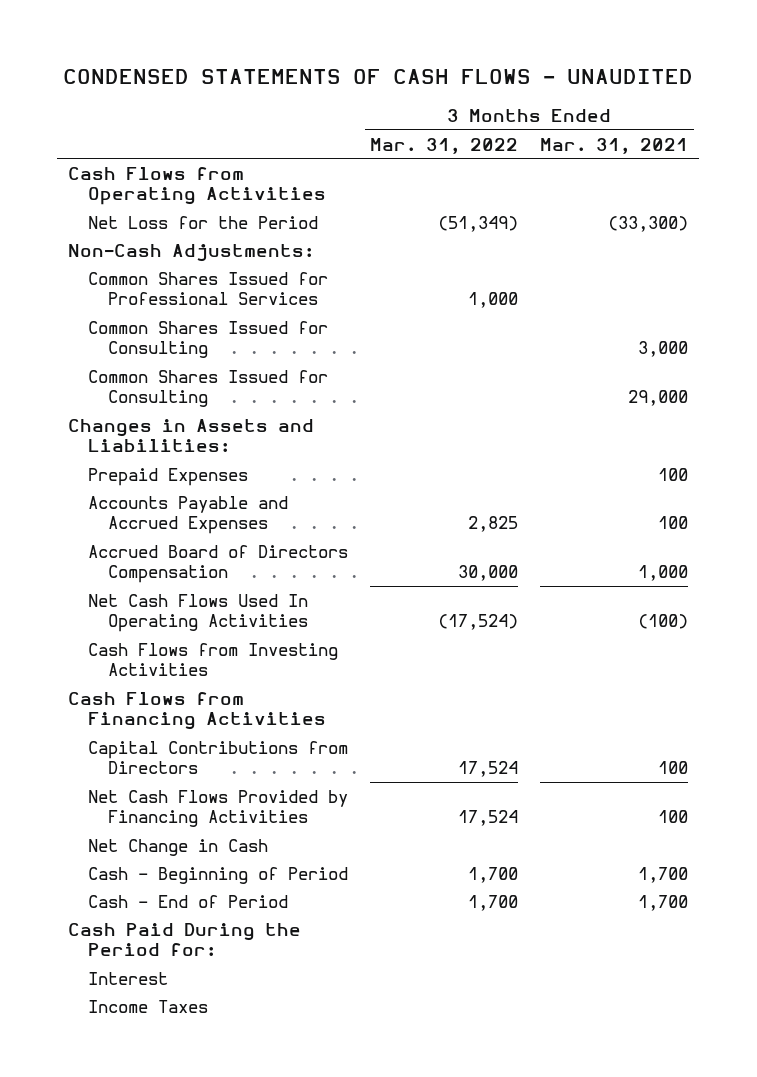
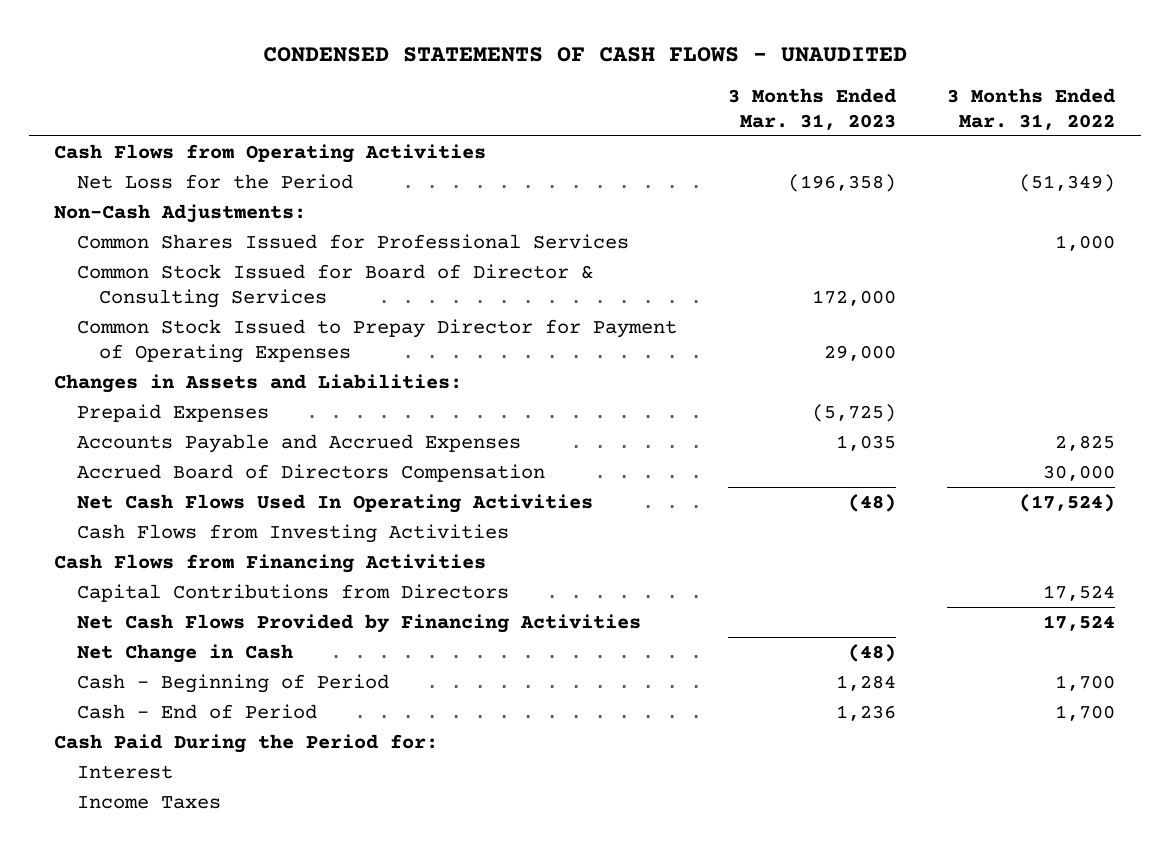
[540,137,689,154] Mar. 31, 2021 -> none
none -> [728,88,897,130] 3 Months Ended Mar. 31, 2023
[88,369,329,408] Common Shares Issued for Consulting -> none
[88,320,329,359] Common Shares Issued for Consulting -> [76,263,593,308] Common Stock Issued for Board of Director & Consulting Services
none -> [76,318,677,363] Common Stock Issued to Prepay Director for Payment of Operating Expenses

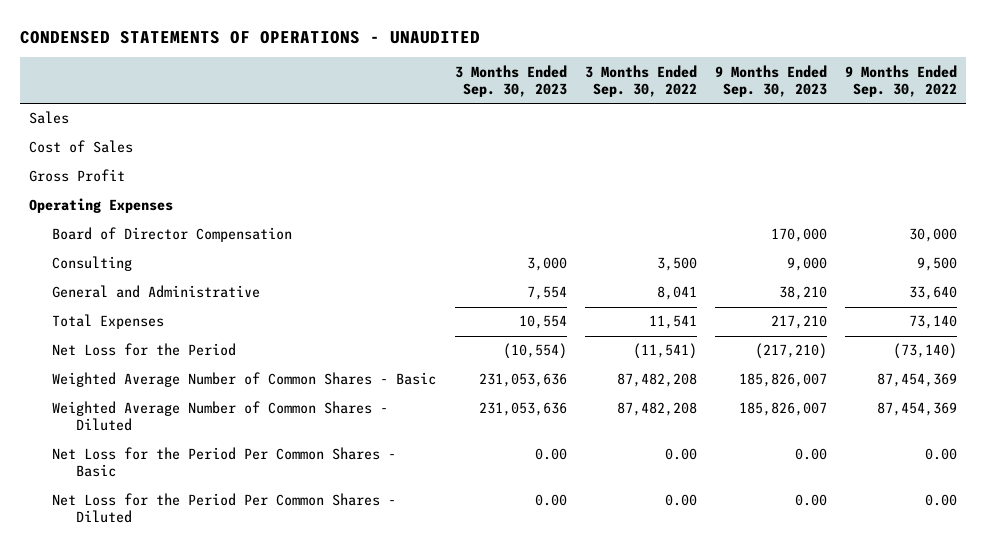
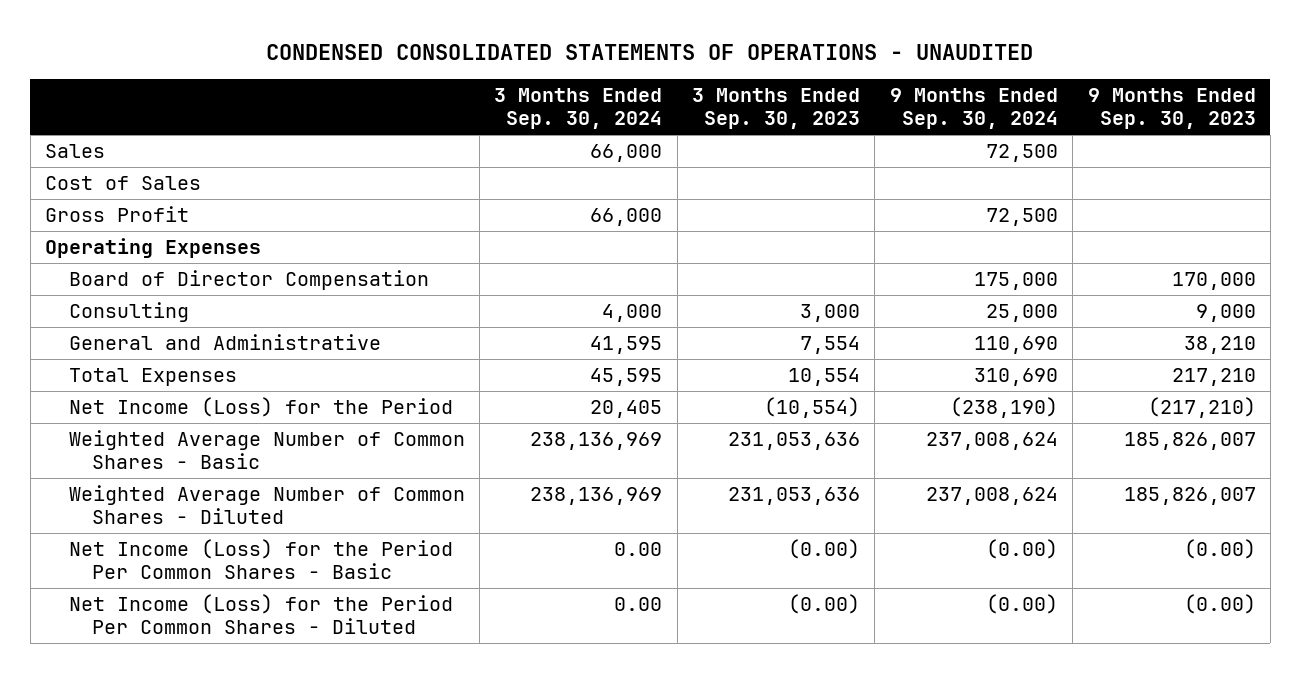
[19,30,480,44] CONDENSED STATEMENTS OF OPERATIONS - UNAUDITED -> [266,44,1034,61] CONDENSED CONSOLIDATED STATEMENTS OF OPERATIONS - UNAUDITED
[584,64,697,97] 3 Months Ended Sep. 30, 2022 -> none
[844,64,957,97] 9 Months Ended Sep. 30, 2022 -> none
none -> [494,88,663,130] 3 Months Ended Sep. 30, 2024
none -> [889,88,1058,130] 9 Months Ended Sep. 30, 2024
[52,343,237,357] Net Loss for the Period -> [68,396,453,417] Net Income (Loss) for the Period
[52,447,397,478] Net Loss for the Period Per Common Shares - Basic -> [68,538,453,580] Net Income (Loss) for the Period Per Common Shares - Basic
[534,448,567,461] 0.00 -> [788,538,861,559] (0.00)
[794,448,827,461] 0.00 -> [1183,538,1256,559] (0.00)
[52,493,397,524] Net Loss for the Period Per Common Shares - Diluted -> [68,593,453,635] Net Income (Loss) for the Period Per Common Shares - Diluted
[534,494,567,507] 0.00 -> [788,593,861,614] (0.00)
[794,494,827,507] 0.00 -> [1183,593,1256,614] (0.00)

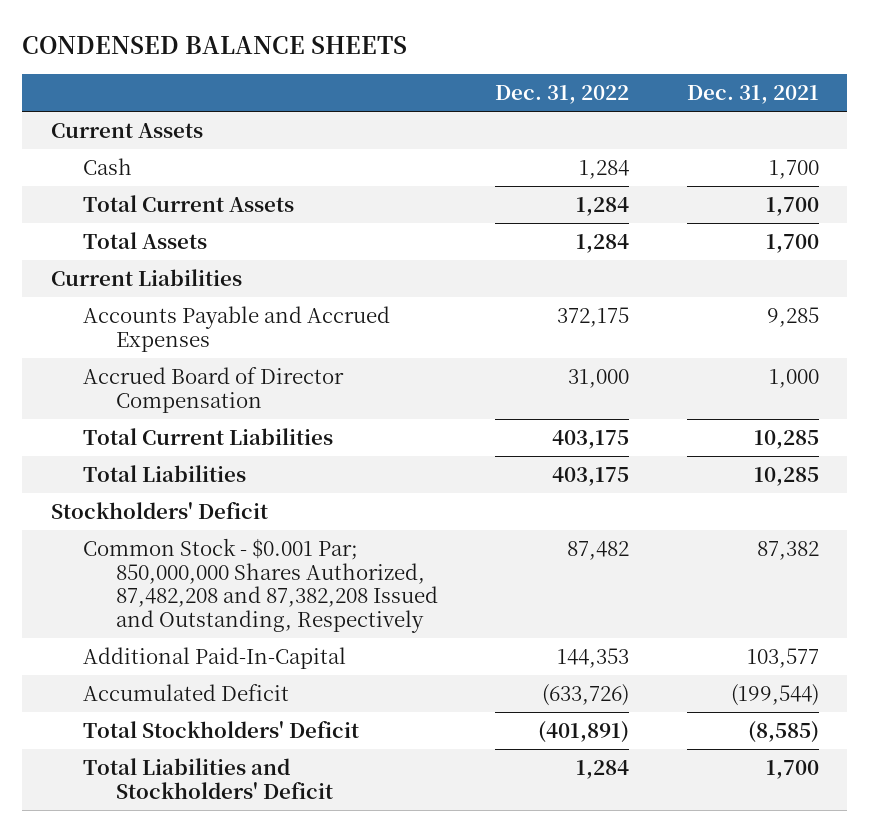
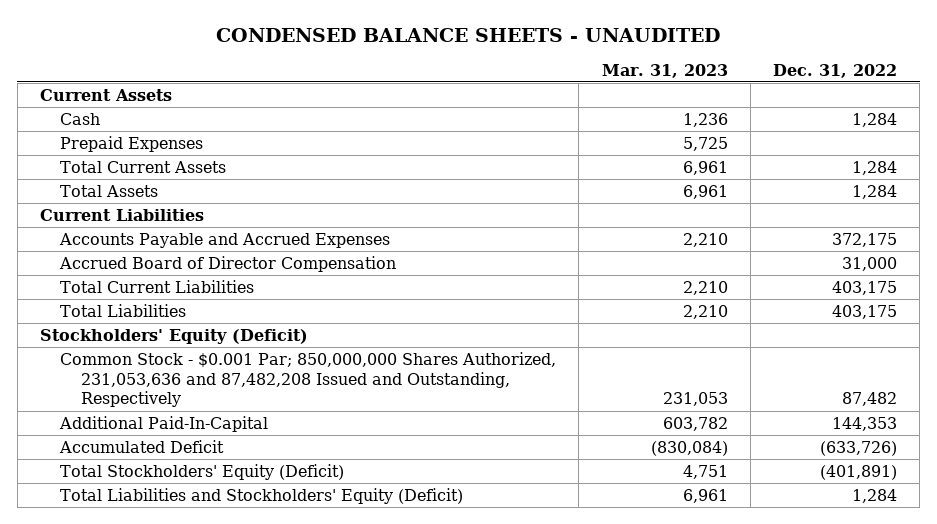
[21,35,407,54] CONDENSED BALANCE SHEETS -> [216,27,721,42] CONDENSED BALANCE SHEETS - UNAUDITED
[686,85,819,105] Dec. 31, 2021 -> none
none -> [601,63,728,78] Mar. 31, 2023
none -> [60,135,204,152] Prepaid Expenses
[50,502,268,520] Stockholders' Deficit -> [39,328,308,344] Stockholders' Equity (Deficit)
[83,538,438,633] Common Stock - $0.001 Par; 850,000,000 Shares Authorized, 87,482,208 and 87,382,208 Issued and Outstanding, Respectively -> [60,351,557,408] Common Stock - $0.001 Par; 850,000,000 Shares Authorized, 231,053,636 and 87,482,208 Issued and Outstanding, Respectively
[83,721,360,739] Total Stockholders' Deficit -> [60,463,345,480] Total Stockholders' Equity (Deficit)
[83,758,333,799] Total Liabilities and Stockholders' Deficit -> [60,487,464,504] Total Liabilities and Stockholders' Equity (Deficit)

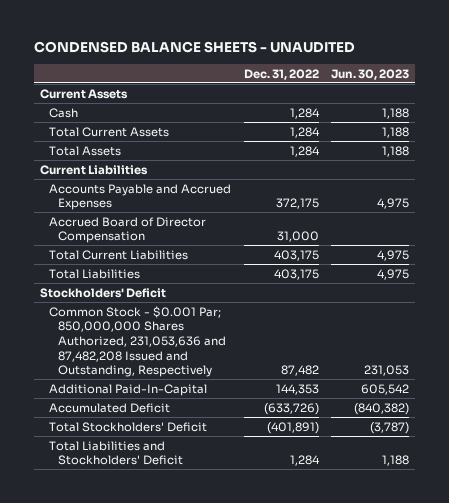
[601,63,728,78] Mar. 31, 2023 -> none
none -> [330,68,409,80] Jun. 30, 2023
[60,135,204,152] Prepaid Expenses -> none
[39,328,308,344] Stockholders' Equity (Deficit) -> [40,287,167,298] Stockholders' Deficit
[60,463,345,480] Total Stockholders' Equity (Deficit) -> [49,421,208,432] Total Stockholders' Deficit
[60,487,464,504] Total Liabilities and Stockholders' Equity (Deficit) -> [49,440,184,466] Total Liabilities and Stockholders' Deficit

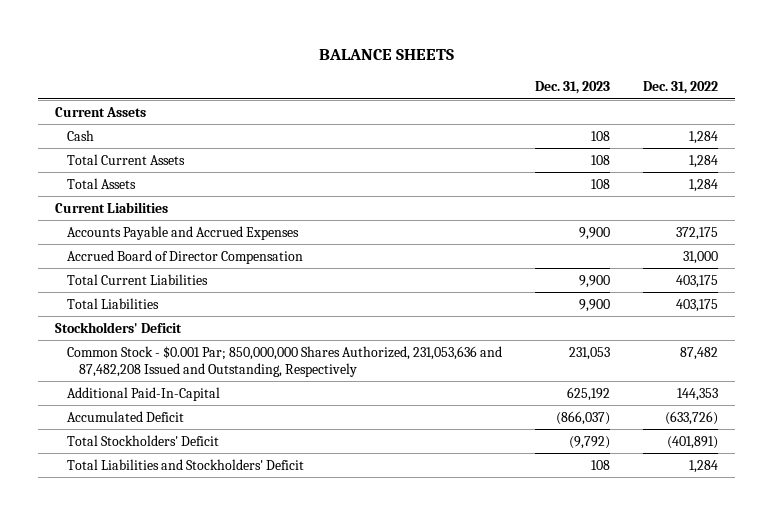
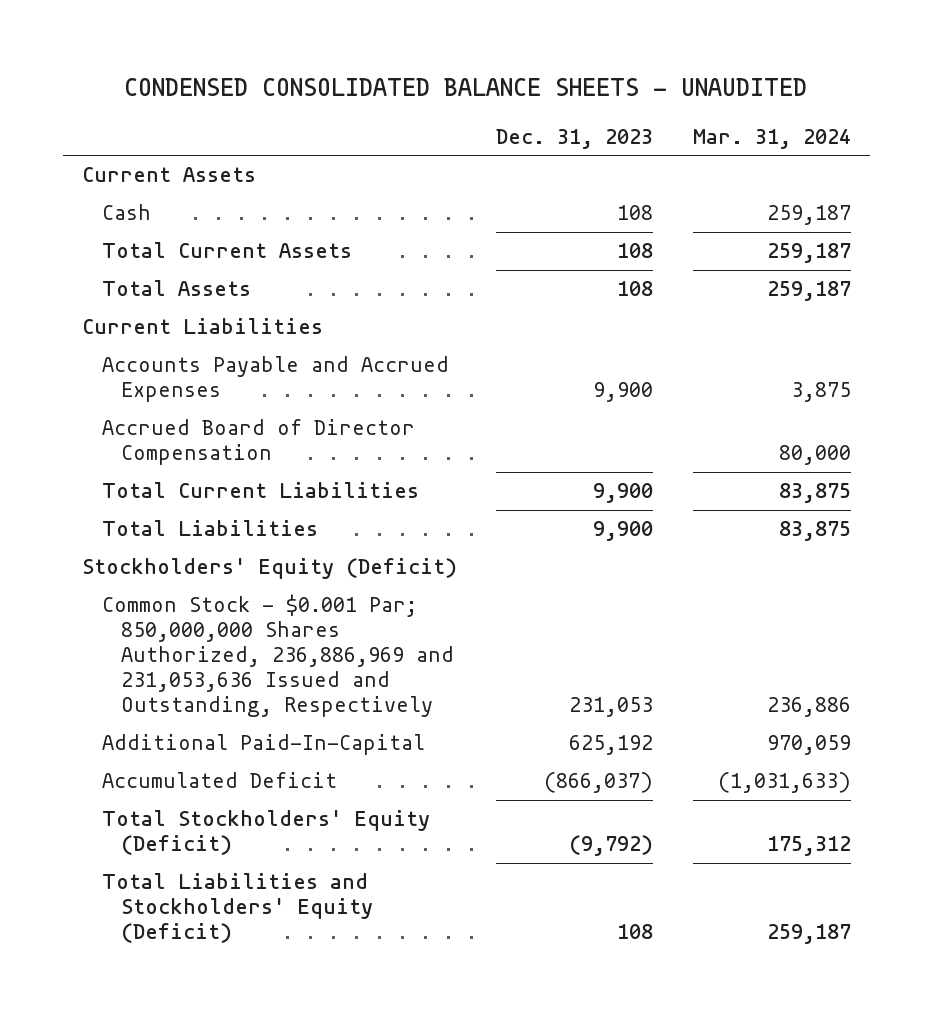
[318,49,454,61] BALANCE SHEETS -> [124,77,808,96] CONDENSED CONSOLIDATED BALANCE SHEETS - UNAUDITED
[643,81,719,95] Dec. 31, 2022 -> none
none -> [692,128,851,149] Mar. 31, 2024
[54,322,182,334] Stockholders' Deficit -> [82,558,458,580] Stockholders' Equity (Deficit)
[66,346,502,377] Common Stock - $0.001 Par; 850,000,000 Shares Authorized, 231,053,636 and 87,482,208 Issued and Outstanding, Respectively -> [101,594,455,718] Common Stock - $0.001 Par; 850,000,000 Shares Authorized, 236,886,969 and 231,053,636 Issued and Outstanding, Respectively
[66,435,219,447] Total Stockholders' Deficit -> [101,810,430,856] Total Stockholders' Equity (Deficit)
[66,459,304,471] Total Liabilities and Stockholders' Deficit -> [101,873,374,944] Total Liabilities and Stockholders' Equity (Deficit)

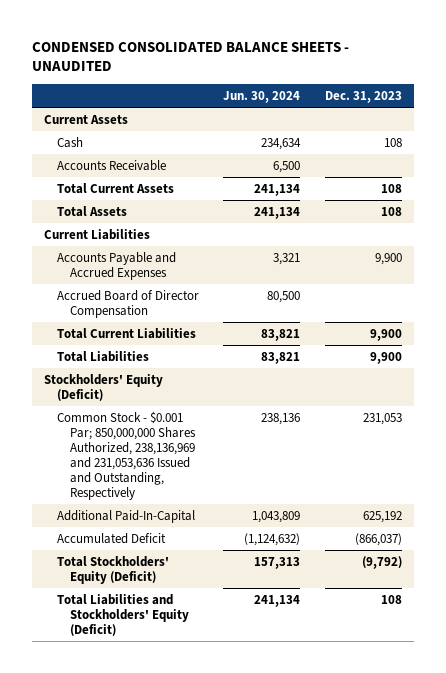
[692,128,851,149] Mar. 31, 2024 -> none
none -> [223,91,301,104] Jun. 30, 2024
none -> [56,159,166,171] Accounts Receivable
[101,594,455,718] Common Stock - $0.001 Par; 850,000,000 Shares Authorized, 236,886,969 and 231,053,636 Issued and Outstanding, Respectively -> [56,410,196,500] Common Stock - $0.001 Par; 850,000,000 Shares Authorized, 238,136,969 and 231,053,636 Issued and Outstanding, Respectively

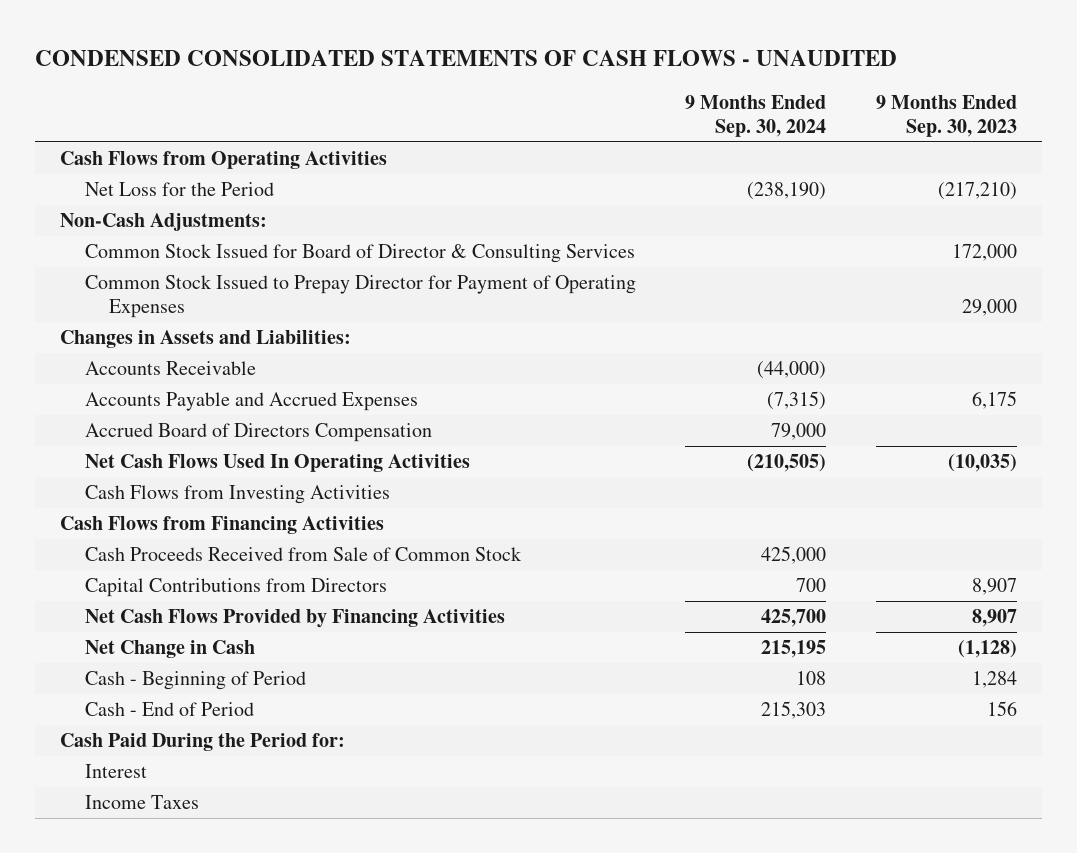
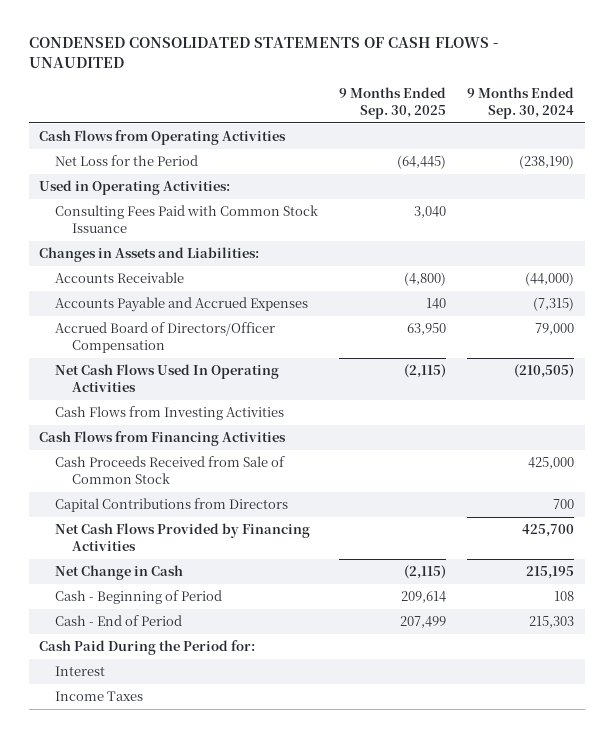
[875,94,1017,137] 9 Months Ended Sep. 30, 2023 -> none
none -> [339,87,447,119] 9 Months Ended Sep. 30, 2025
[84,244,635,264] Common Stock Issued for Board of Director & Consulting Services -> none
[84,275,636,319] Common Stock Issued to Prepay Director for Payment of Operating Expenses -> none
[60,213,268,232] Non-Cash Adjustments: -> [39,180,231,196] Used in Operating Activities:
none -> [55,205,319,233] Consulting Fees Paid with Common Stock Issuance
[84,423,432,443] Accrued Board of Directors Compensation -> [55,322,276,353] Accrued Board of Directors/Officer Compensation

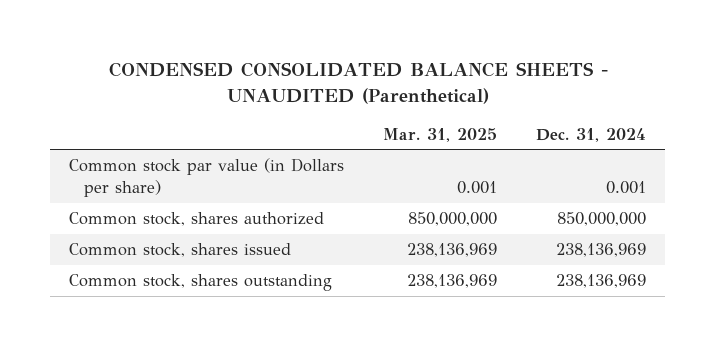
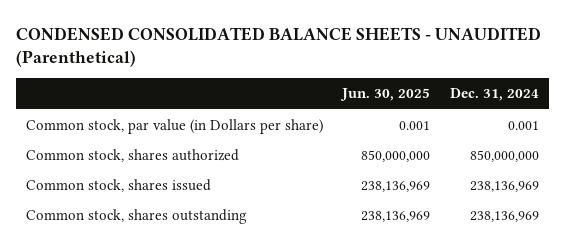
[383,127,498,142] Mar. 31, 2025 -> none
none -> [340,88,431,102] Jun. 30, 2025
[69,158,345,197] Common stock par value (in Dollars per share) -> [25,119,323,135] Common stock, par value (in Dollars per share)

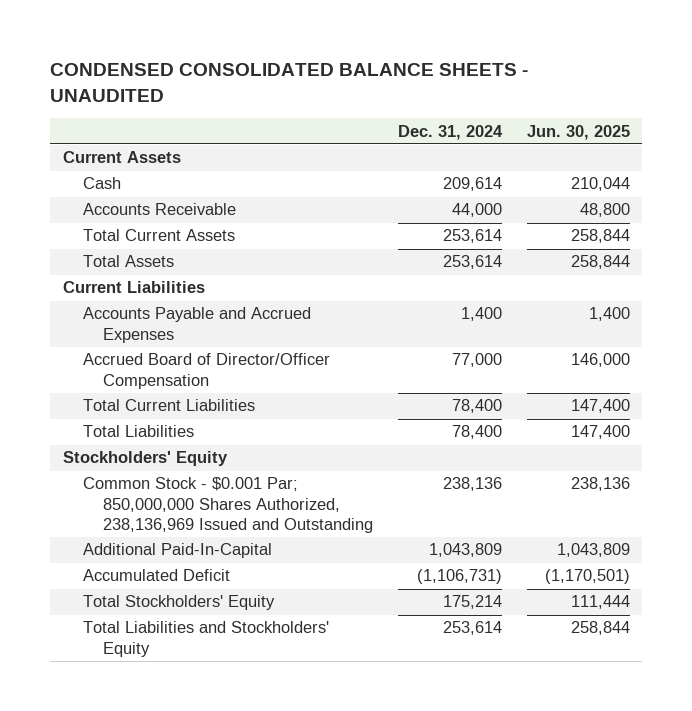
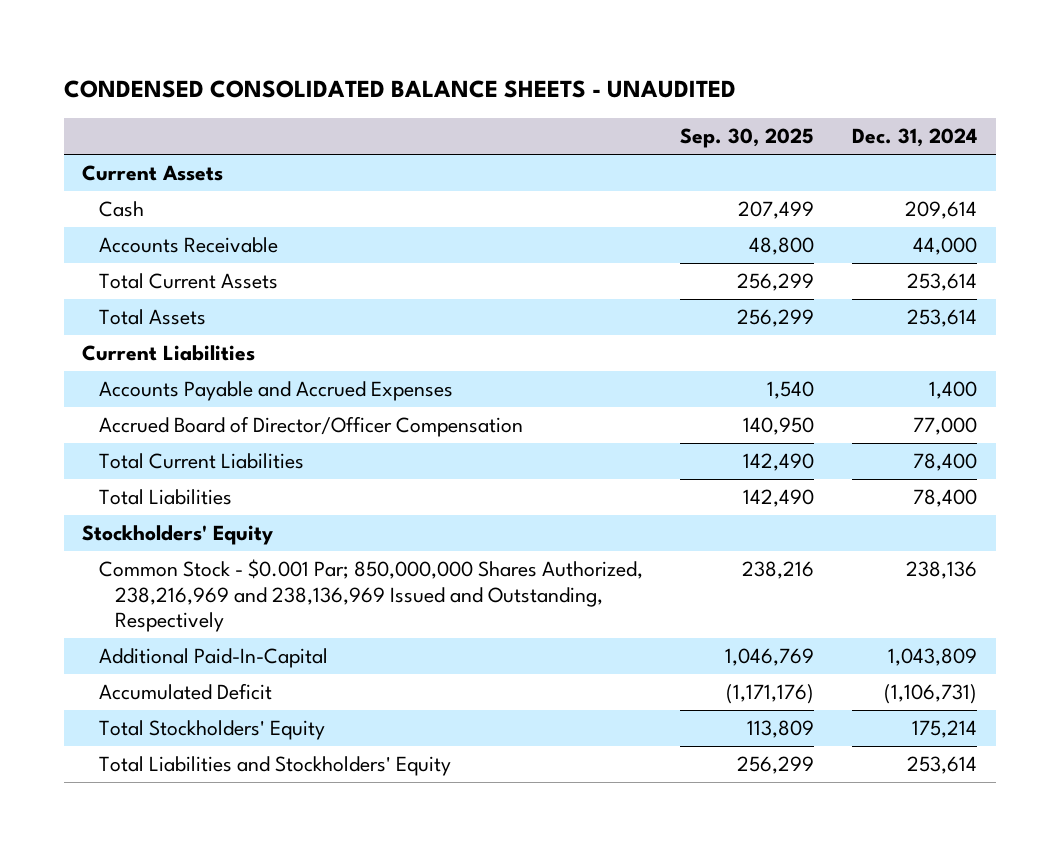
[526,124,630,140] Jun. 30, 2025 -> none
none -> [680,128,815,149] Sep. 30, 2025
[83,477,374,534] Common Stock - $0.001 Par; 850,000,000 Shares Authorized, 238,136,969 Issued and Outstanding -> [98,559,643,633] Common Stock - $0.001 Par; 850,000,000 Shares Authorized, 238,216,969 and 238,136,969 Issued and Outstanding, Respectively

